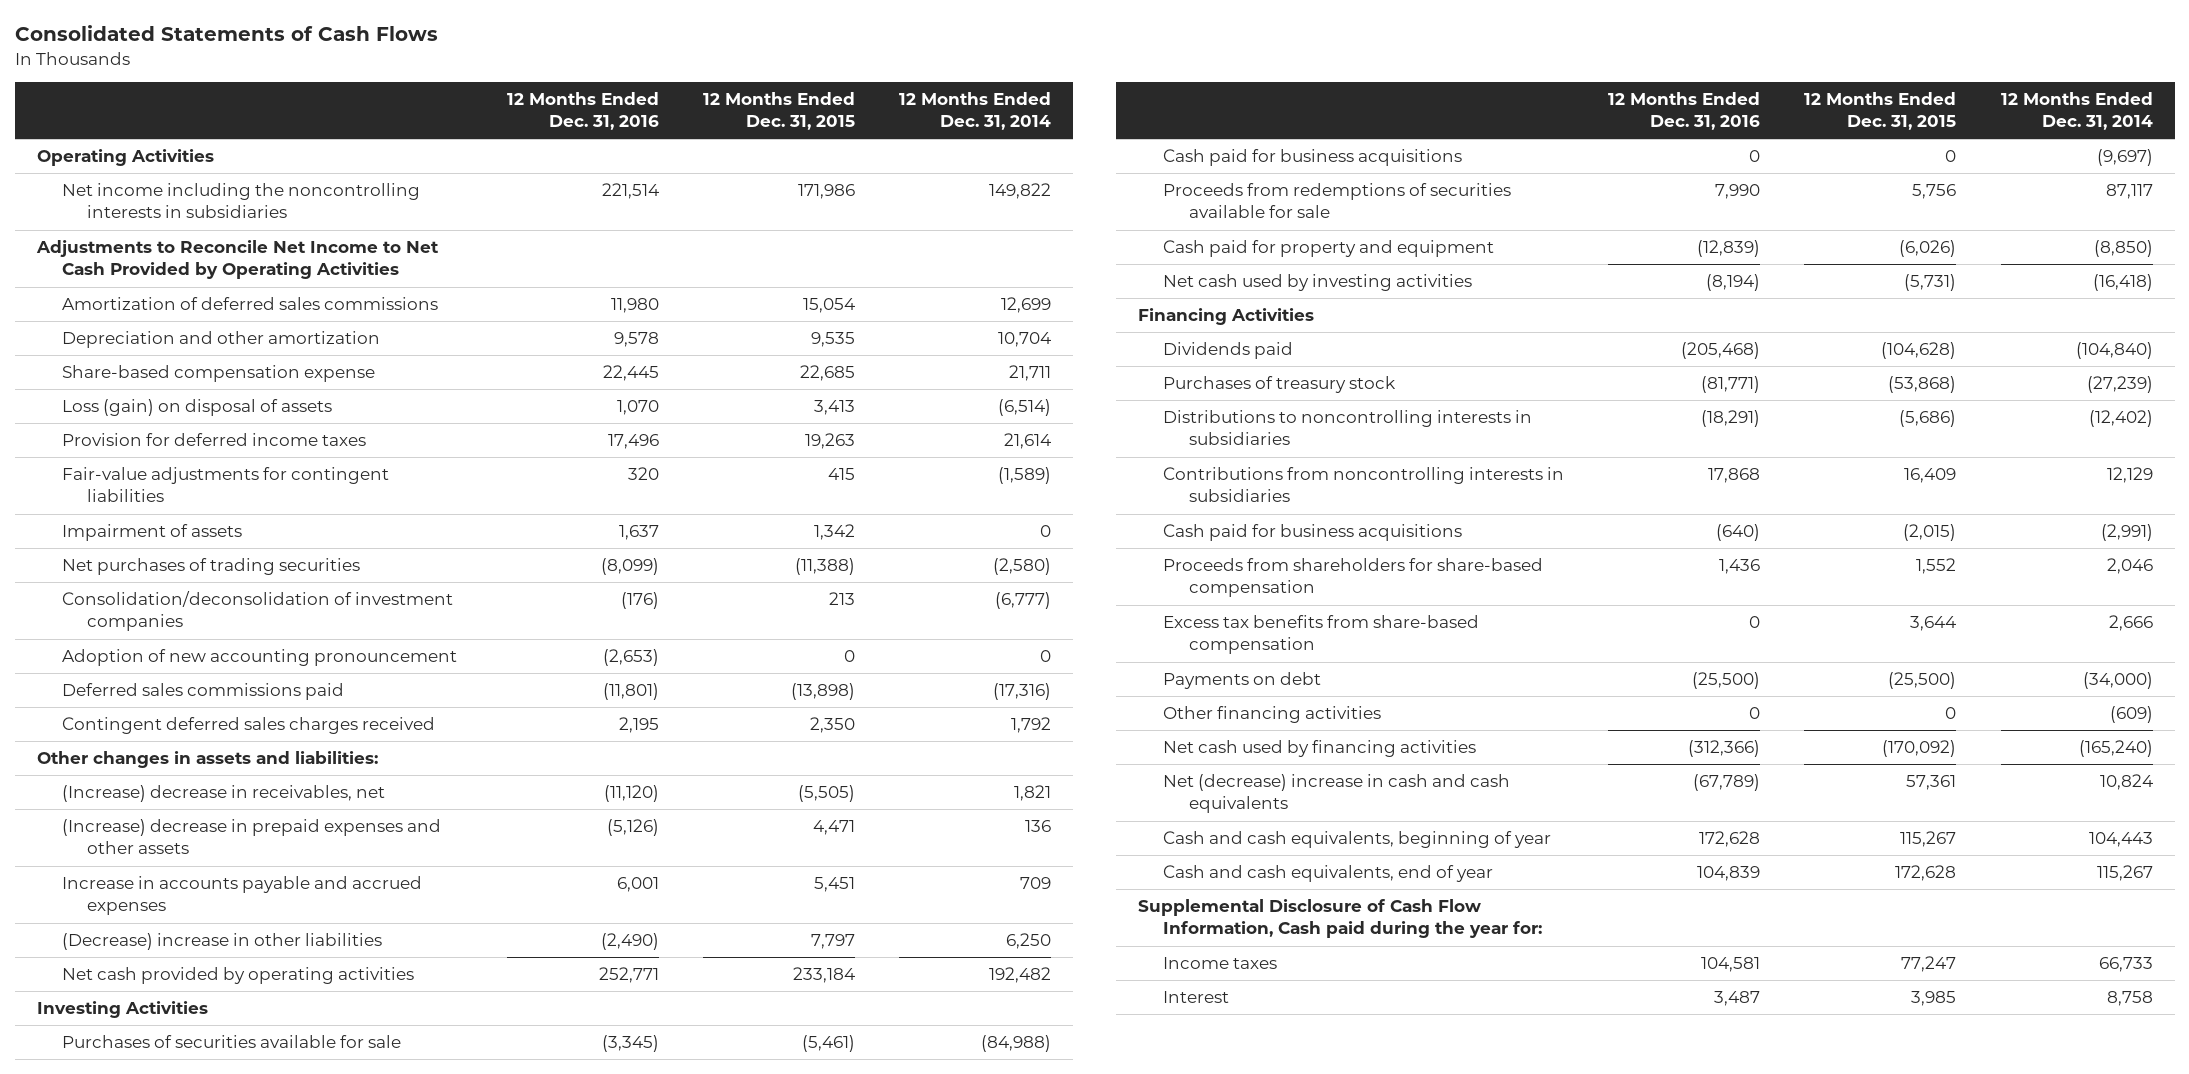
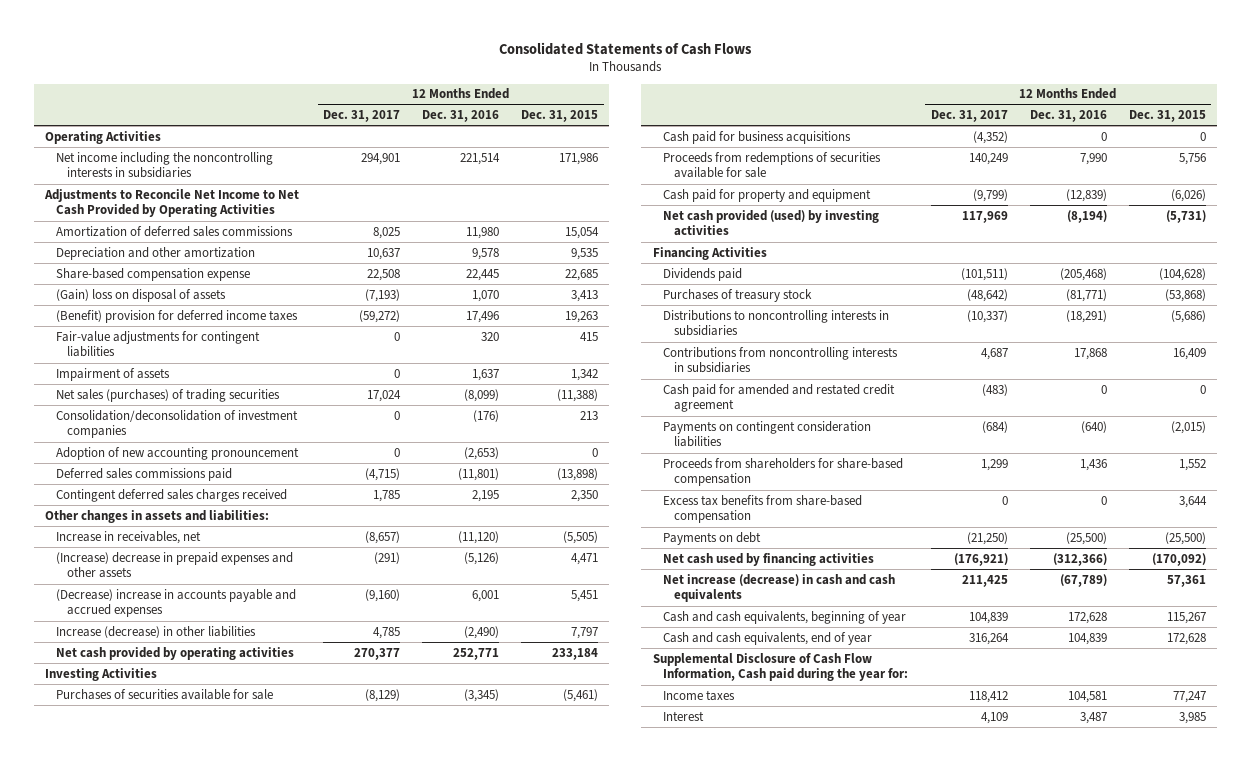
[898,92,1051,131] 12 Months Ended Dec. 31, 2014 -> none
none -> [323,110,401,123] Dec. 31, 2017
[61,399,332,417] Loss (gain) on disposal of assets -> [55,288,226,302] (Gain) loss on disposal of assets
[61,433,366,447] Provision for deferred income taxes -> [55,309,298,323] (Benefit) provision for deferred income taxes
[61,558,360,576] Net purchases of trading securities -> [55,388,280,402] Net sales (purchases) of trading securities
[61,785,385,803] (Increase) decrease in receivables, net -> [55,530,201,544] Increase in receivables, net
[61,876,422,916] Increase in accounts payable and accrued expenses -> [55,588,296,618] (Decrease) increase in accounts payable and accrued expenses
[61,933,382,951] (Decrease) increase in other liabilities -> [55,625,256,638] Increase (decrease) in other liabilities
[1163,274,1473,292] Net cash used by investing activities -> [663,209,880,237] Net cash provided (used) by investing activities
none -> [663,383,896,413] Cash paid for amended and restated credit agreement
[1163,524,1463,542] Cash paid for business acquisitions -> [663,420,872,448] Payments on contingent consideration liabilities
[1163,706,1382,724] Other financing activities -> none
[1163,774,1511,814] Net (decrease) increase in cash and cash equivalents -> [663,573,896,603] Net increase (decrease) in cash and cash equivalents

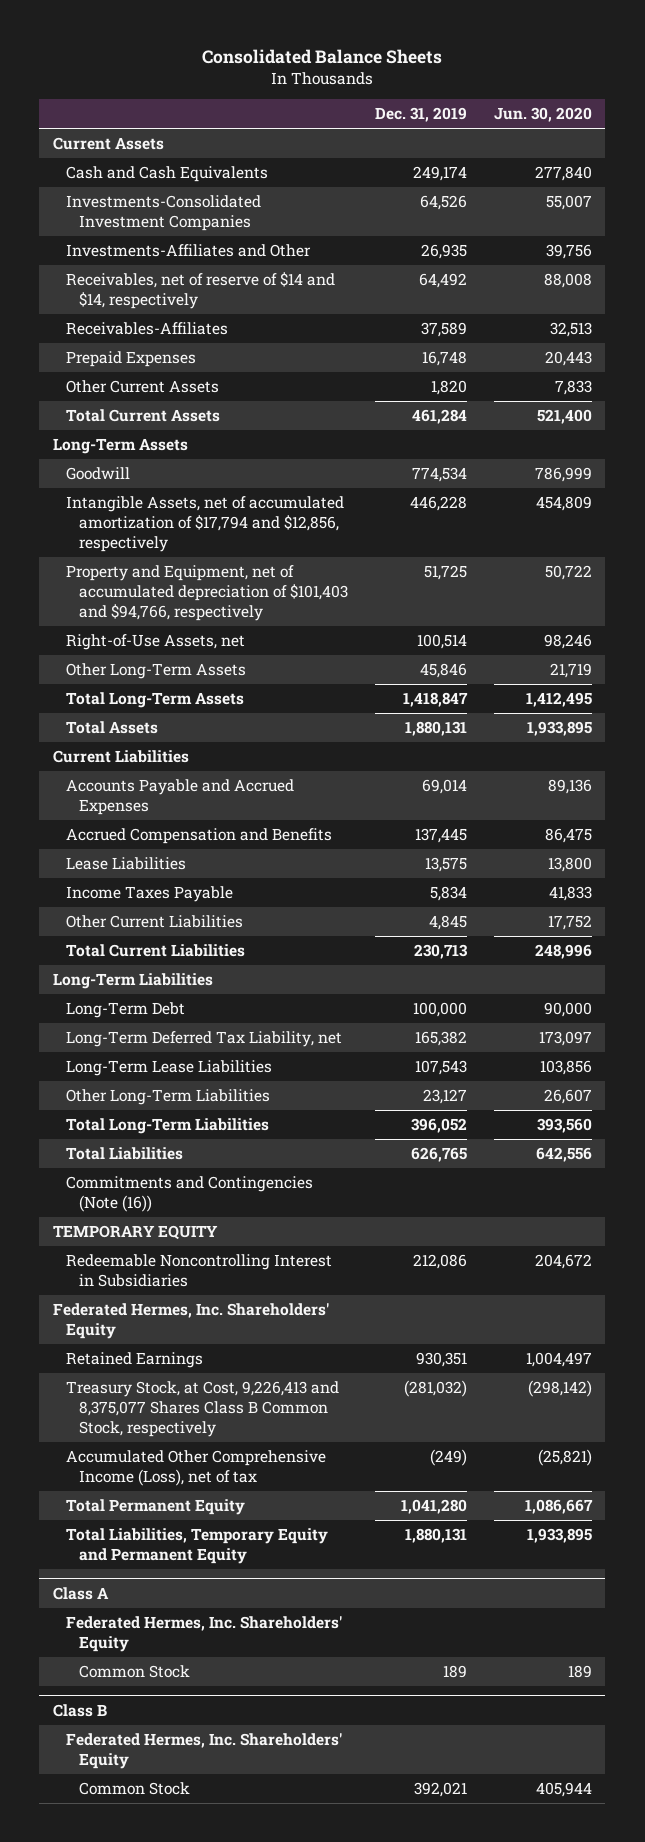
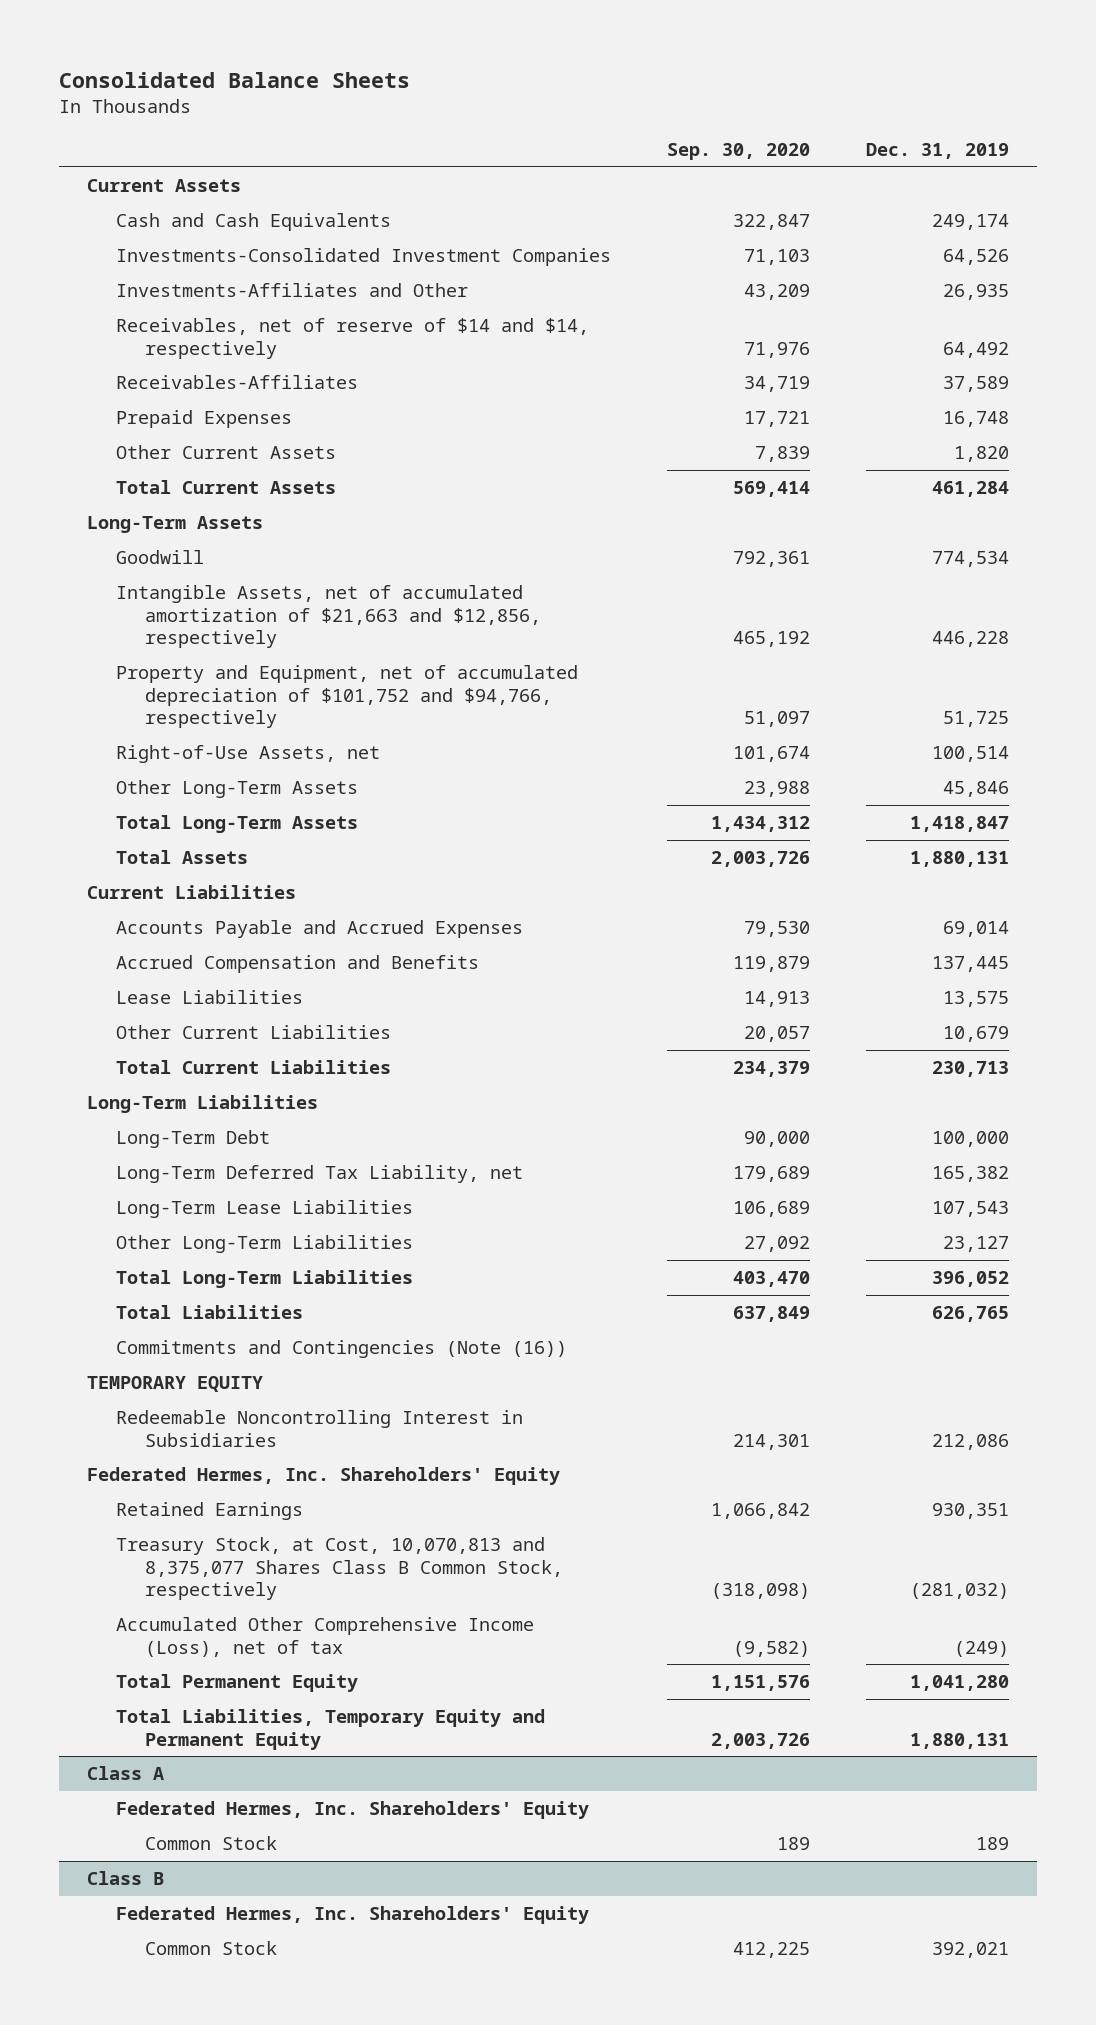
[493,107,592,123] Jun. 30, 2020 -> none
none -> [666,142,810,160] Sep. 30, 2020
[66,496,345,552] Intangible Assets, net of accumulated amortization of $17,794 and $12,856, respectively -> [115,585,541,649] Intangible Assets, net of accumulated amortization of $21,663 and $12,856, respectively
[66,565,349,621] Property and Equipment, net of accumulated depreciation of $101,403 and $94,766, respectively -> [115,665,578,729] Property and Equipment, net of accumulated depreciation of $101,752 and $94,766, respectively
[66,886,234,903] Income Taxes Payable -> none
[429,915,468,931] 4,845 -> [942,1026,1009,1043] 10,679
[66,1381,340,1437] Treasury Stock, at Cost, 9,226,413 and 8,375,077 Shares Class B Common Stock, respectively -> [115,1537,563,1601] Treasury Stock, at Cost, 10,070,813 and 8,375,077 Shares Class B Common Stock, respectively

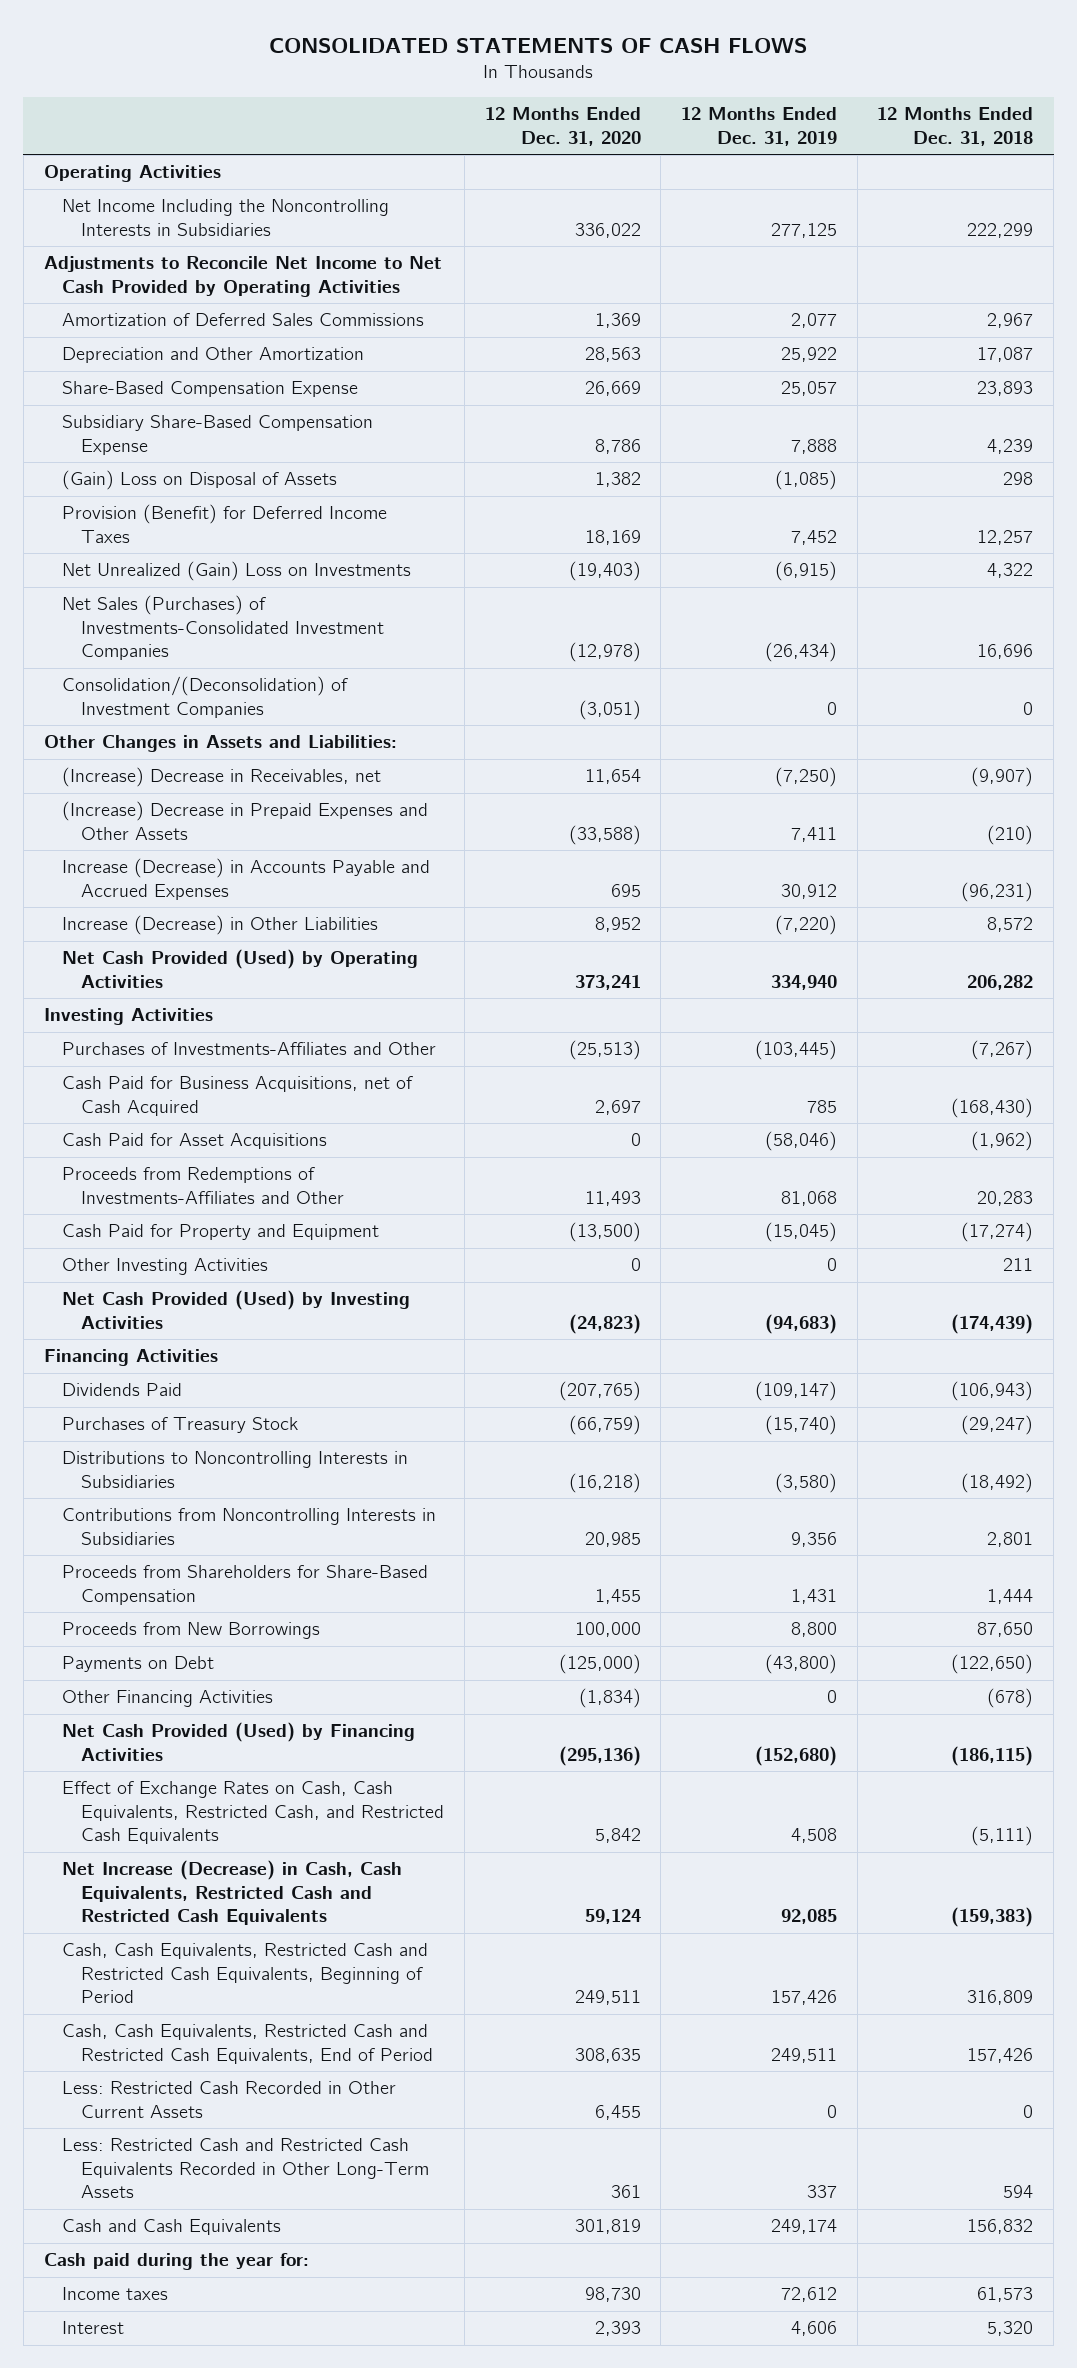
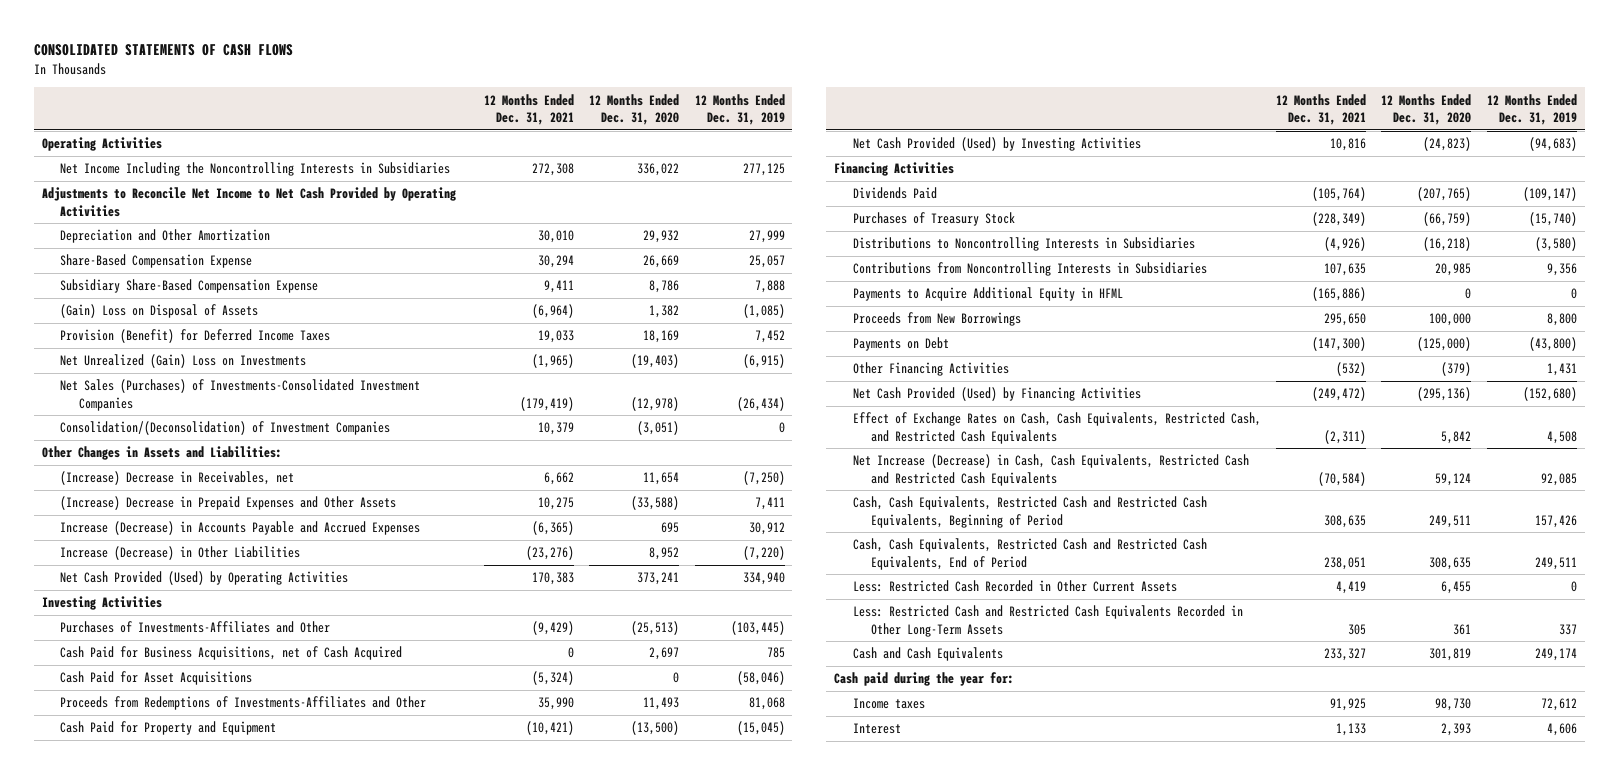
[877,107,1034,146] 12 Months Ended Dec. 31, 2018 -> none
none -> [483,93,574,125] 12 Months Ended Dec. 31, 2021
[62,313,425,327] Amortization of Deferred Sales Commissions -> none
[584,347,641,363] 28,563 -> [643,230,680,244] 29,932
[780,347,837,363] 25,922 -> [748,230,785,244] 27,999
[62,1258,269,1276] Other Investing Activities -> none
[62,1565,429,1605] Proceeds from Shareholders for Share-Based Compensation -> none
none -> [852,287,1123,302] Payments to Acquire Additional Equity in HFML
[578,1688,641,1709] (1,834) -> [1441,362,1472,377] (379)
[826,1690,837,1704] 0 -> [1546,363,1577,377] 1,431

